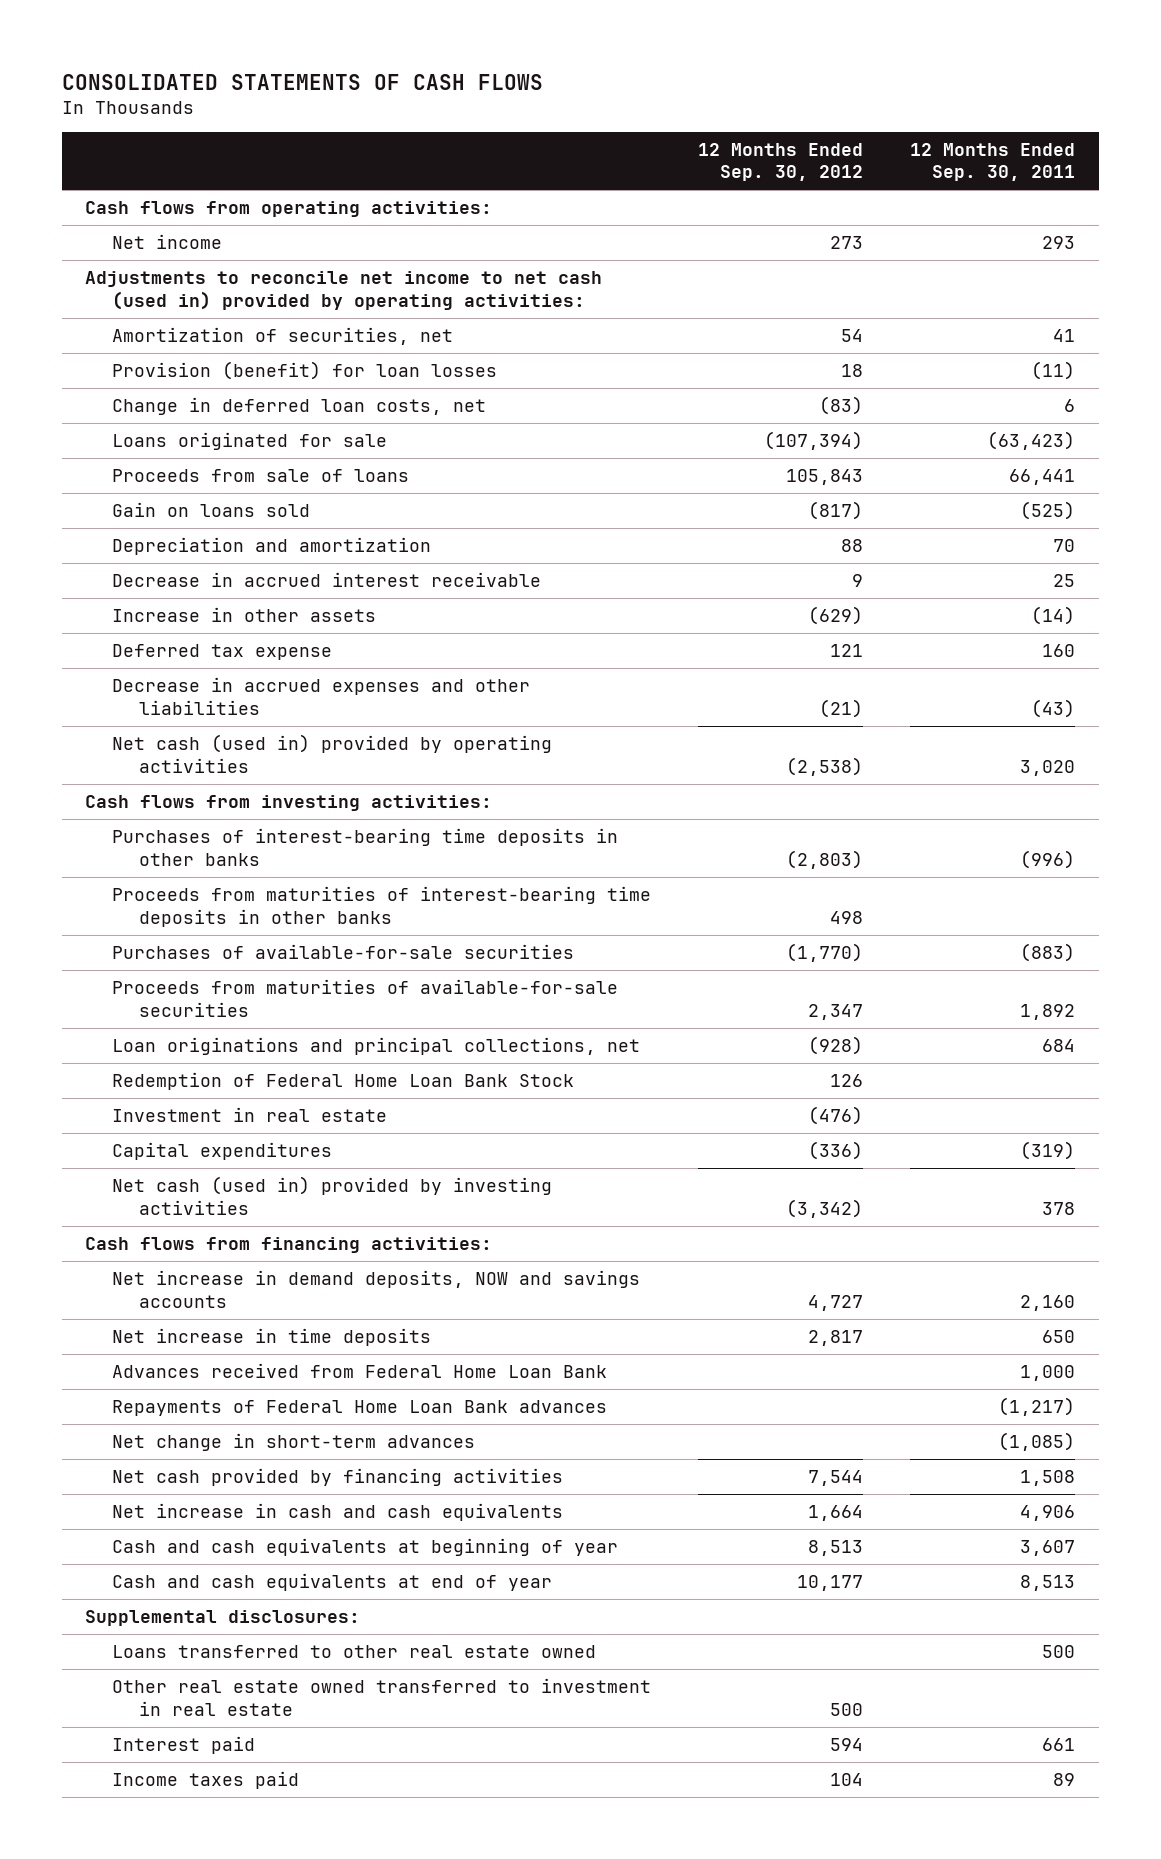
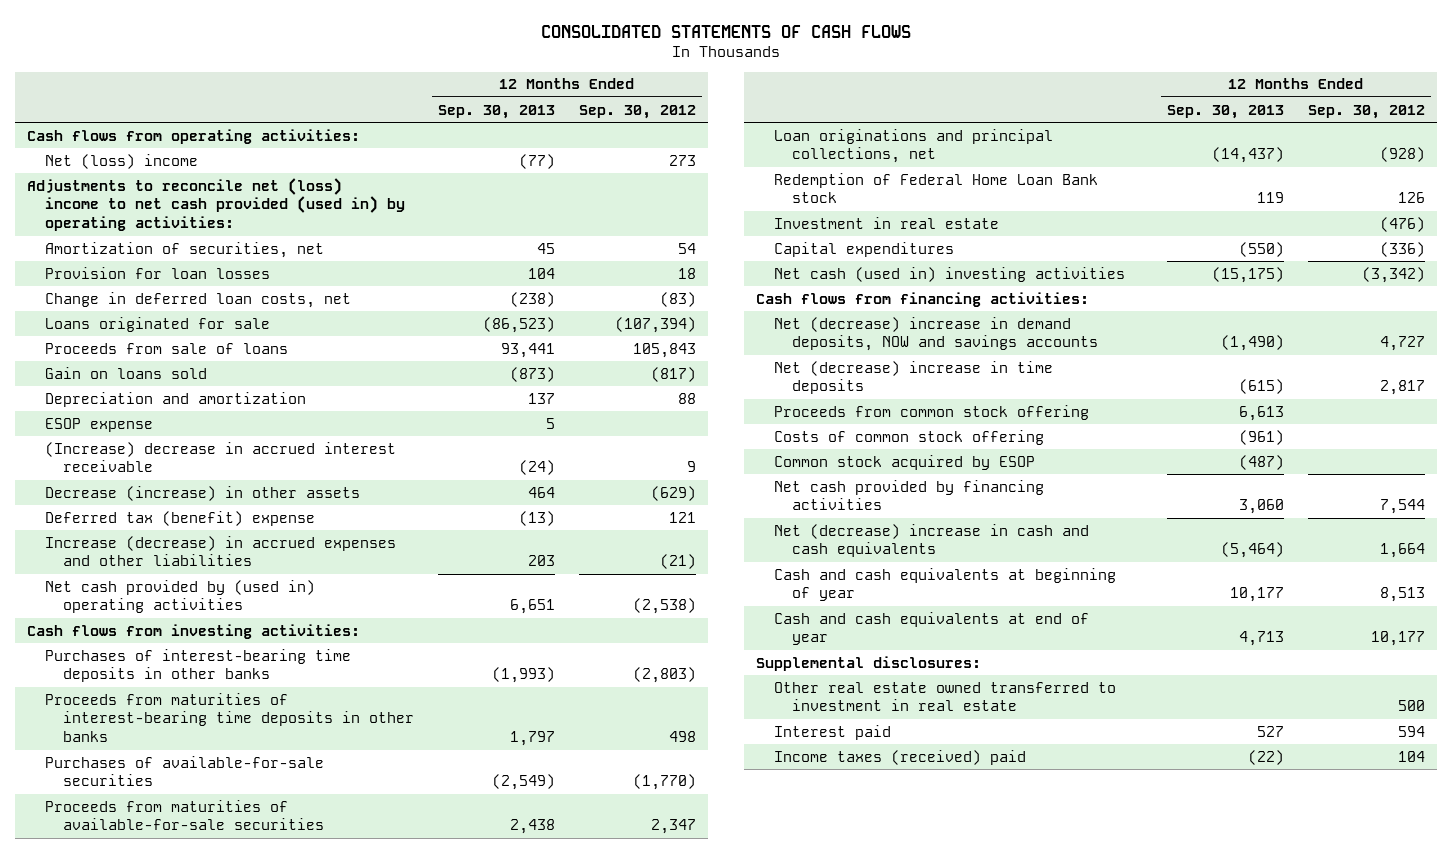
[910,142,1076,182] 12 Months Ended Sep. 30, 2011 -> none
none -> [438,104,556,119] Sep. 30, 2013
[112,234,223,250] Net income -> [45,153,199,169] Net (loss) income
[85,271,603,310] Adjustments to reconcile net income to net cash (used in) provided by operating activities: -> [27,177,406,231] Adjustments to reconcile net (loss) income to net cash provided (used in) by operating activities:
[112,361,498,381] Provision (benefit) for loan losses -> [45,266,271,279] Provision for loan losses
none -> [45,417,154,432] ESOP expense
[112,572,542,588] Decrease in accrued interest receivable -> [45,441,397,473] (Increase) decrease in accrued interest receivable
[112,607,377,623] Increase in other assets -> [45,485,361,501] Decrease (increase) in other assets
[112,644,333,661] Deferred tax expense -> [45,510,316,526] Deferred tax (benefit) expense
[112,677,531,715] Decrease in accrued expenses and other liabilities -> [45,535,397,567] Increase (decrease) in accrued expenses and other liabilities
[112,734,553,773] Net cash (used in) provided by operating activities -> [45,579,316,614] Net cash provided by (used in) operating activities
[112,1072,575,1091] Redemption of Federal Home Loan Bank Stock -> [774,172,1099,204] Redemption of Federal Home Loan Bank stock
[112,1176,553,1215] Net cash (used in) provided by investing activities -> [774,266,1126,282] Net cash (used in) investing activities
[112,1363,608,1379] Advances received from Federal Home Loan Bank -> none
[112,1400,608,1417] Repayments of Federal Home Loan Bank advances -> none
[112,1433,476,1452] Net change in short-term advances -> none
[112,1270,641,1308] Net increase in demand deposits, NOW and savings accounts -> [774,316,1099,352] Net (decrease) increase in demand deposits, NOW and savings accounts
[112,1328,432,1347] Net increase in time deposits -> [774,360,1054,395] Net (decrease) increase in time deposits
none -> [774,404,1090,420] Proceeds from common stock offering
none -> [774,429,1045,445] Costs of common stock offering
none -> [774,454,1036,470] Common stock acquired by ESOP
[112,1503,564,1522] Net increase in cash and cash equivalents -> [774,523,1090,558] Net (decrease) increase in cash and cash equivalents
[112,1645,597,1659] Loans transferred to other real estate owned -> none
[112,1771,300,1790] Income taxes paid -> [774,749,1027,765] Income taxes (received) paid

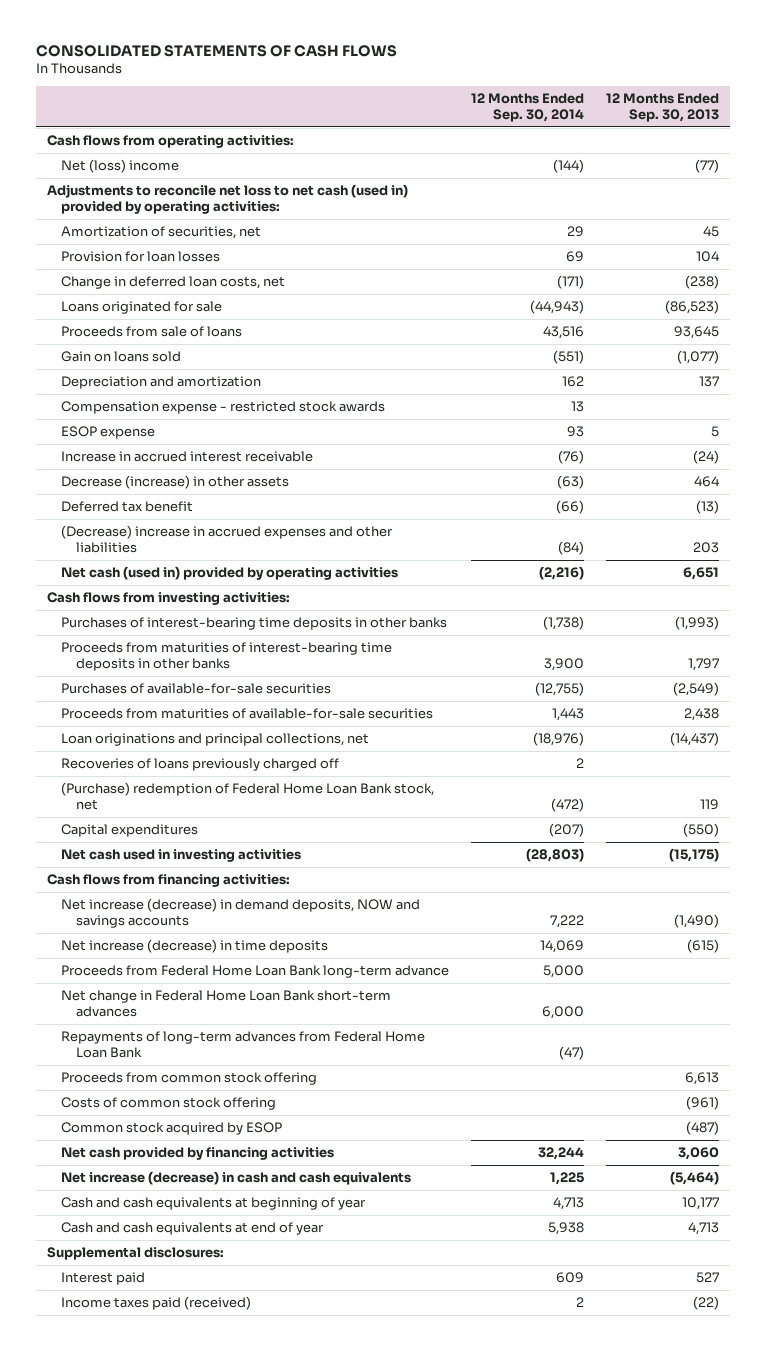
[579,104,697,119] Sep. 30, 2012 -> none
none -> [471,92,585,122] 12 Months Ended Sep. 30, 2014
[27,177,406,231] Adjustments to reconcile net (loss) income to net cash provided (used in) by operating activities: -> [46,184,408,214] Adjustments to reconcile net loss to net cash (used in) provided by operating activities:
[501,342,556,358] 93,441 -> [673,326,719,340] 93,645
[510,366,556,382] (873) -> [676,350,719,365] (1,077)
none -> [61,401,386,415] Compensation expense - restricted stock awards
[45,441,397,473] (Increase) decrease in accrued interest receivable -> [61,451,314,463] Increase in accrued interest receivable
[45,510,316,526] Deferred tax (benefit) expense -> [61,501,194,513] Deferred tax benefit
[45,535,397,567] Increase (decrease) in accrued expenses and other liabilities -> [61,525,394,553] (Decrease) increase in accrued expenses and other liabilities
[45,579,316,614] Net cash provided by (used in) operating activities -> [61,566,399,581] Net cash (used in) provided by operating activities
[774,216,1000,229] Investment in real estate -> none
none -> [61,758,340,772] Recoveries of loans previously charged off
[774,172,1099,204] Redemption of Federal Home Loan Bank stock -> [61,782,435,810] (Purchase) redemption of Federal Home Loan Bank stock, net
[774,266,1126,282] Net cash (used in) investing activities -> [61,849,302,863] Net cash used in investing activities
[774,316,1099,352] Net (decrease) increase in demand deposits, NOW and savings accounts -> [61,898,421,928] Net increase (decrease) in demand deposits, NOW and savings accounts
[774,360,1054,395] Net (decrease) increase in time deposits -> [61,939,329,954] Net increase (decrease) in time deposits
none -> [61,965,450,979] Proceeds from Federal Home Loan Bank long-term advance
none -> [61,990,392,1017] Net change in Federal Home Loan Bank short-term advances
none -> [61,1031,426,1058] Repayments of long-term advances from Federal Home Loan Bank
[774,523,1090,558] Net (decrease) increase in cash and cash equivalents -> [61,1171,412,1186] Net increase (decrease) in cash and cash equivalents
[774,681,1117,712] Other real estate owned transferred to investment in real estate -> none
[774,749,1027,765] Income taxes (received) paid -> [61,1296,252,1311] Income taxes paid (received)

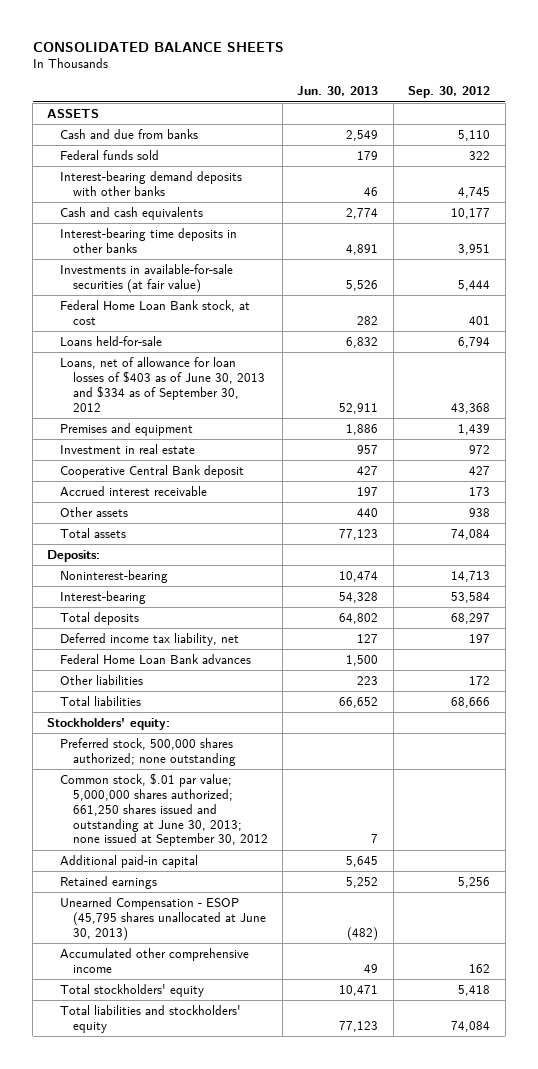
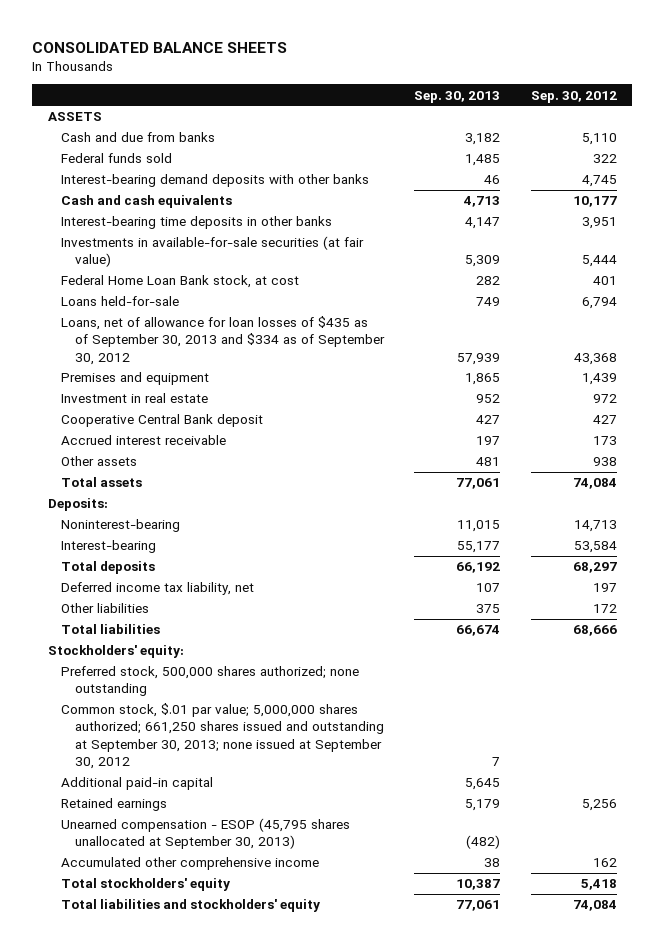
[297,86,379,97] Jun. 30, 2013 -> none
none -> [414,90,501,103] Sep. 30, 2013
[60,356,265,412] Loans, net of allowance for loan losses of $403 as of June 30, 2013 and $334 as of September 30, 2012 -> [61,316,385,365] Loans, net of allowance for loan losses of $435 as of September 30, 2013 and $334 as of September 30, 2012
[60,653,252,664] Federal Home Loan Bank advances -> none
[60,772,268,847] Common stock, $.01 par value; 5,000,000 shares authorized; 661,250 shares issued and outstanding at June 30, 2013; none issued at September 30, 2012 -> [61,703,384,769] Common stock, $.01 par value; 5,000,000 shares authorized; 661,250 shares issued and outstanding at September 30, 2013; none issued at September 30, 2012
[60,896,266,941] Unearned Compensation - ESOP (45,795 shares unallocated at June 30, 2013) -> [61,818,351,850] Unearned compensation - ESOP (45,795 shares unallocated at September 30, 2013)

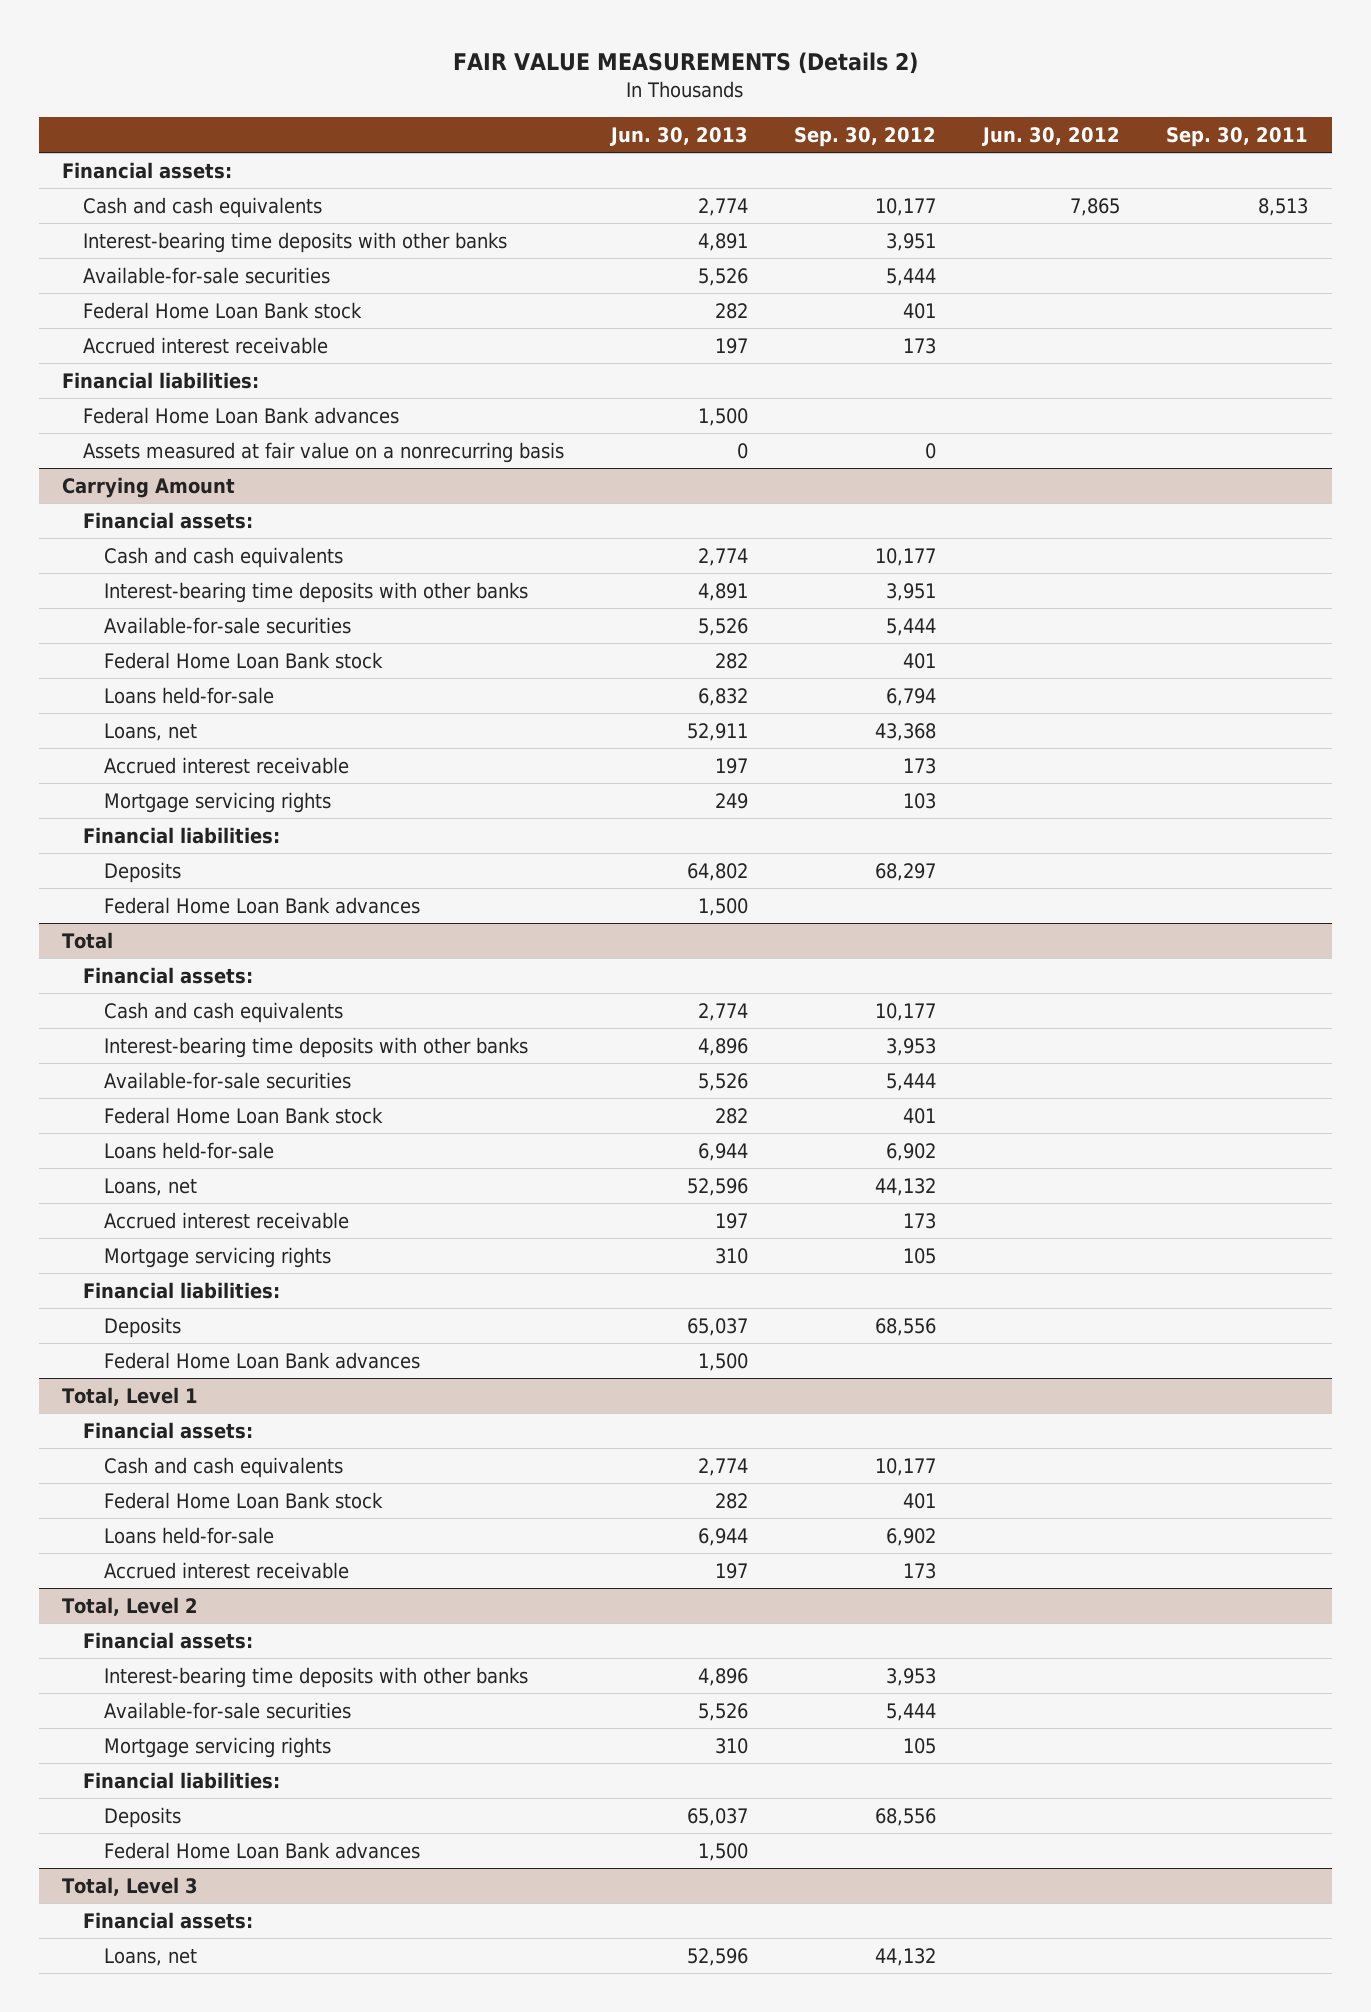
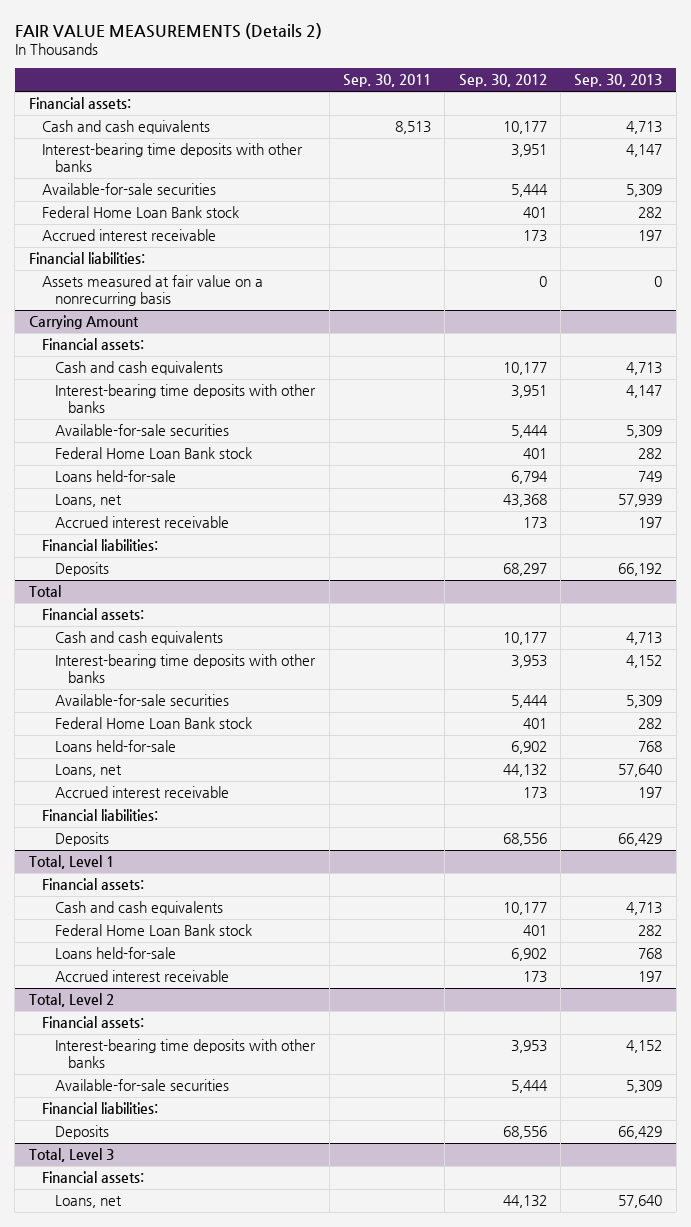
[609,126,748,146] Jun. 30, 2013 -> none
[981,126,1120,146] Jun. 30, 2012 -> none
none -> [574,74,663,88] Sep. 30, 2013
[83,406,400,424] Federal Home Loan Bank advances -> none
[103,791,331,813] Mortgage servicing rights -> none
[103,896,420,914] Federal Home Loan Bank advances -> none
[103,1246,331,1268] Mortgage servicing rights -> none
[103,1351,420,1369] Federal Home Loan Bank advances -> none
[103,1736,331,1758] Mortgage servicing rights -> none
[103,1841,420,1859] Federal Home Loan Bank advances -> none

